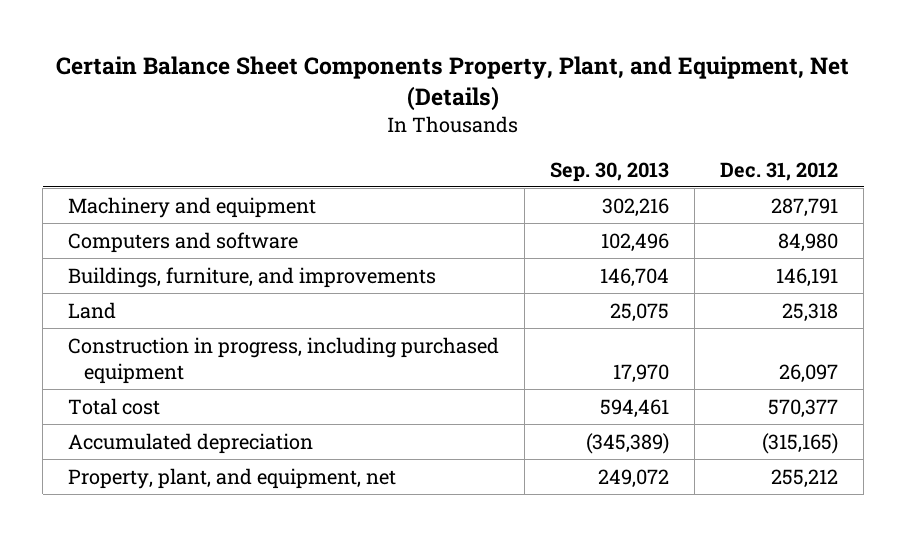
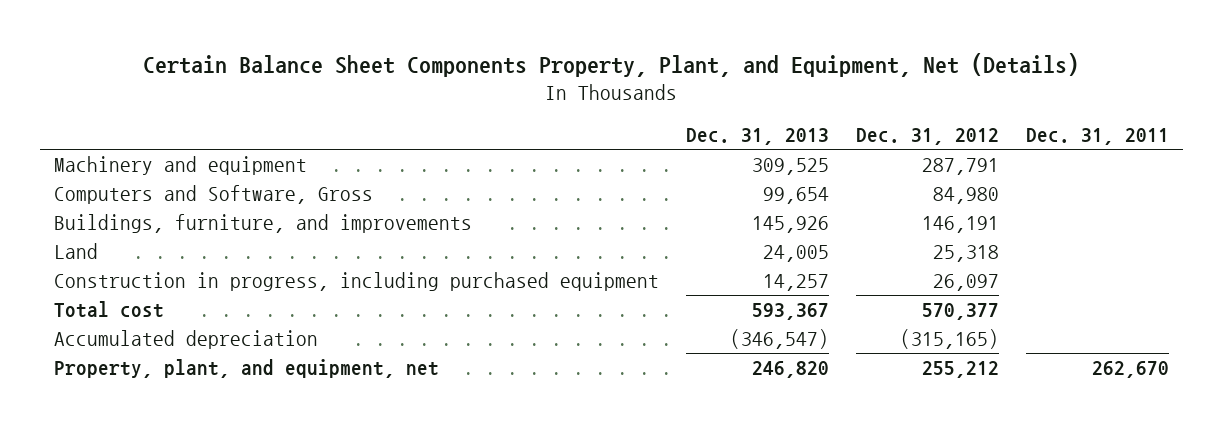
[550,161,670,182] Sep. 30, 2013 -> none
none -> [685,127,829,145] Dec. 31, 2013
none -> [1026,127,1170,145] Dec. 31, 2011
[68,231,299,253] Computers and software -> [53,185,373,205] Computers and Software, Gross

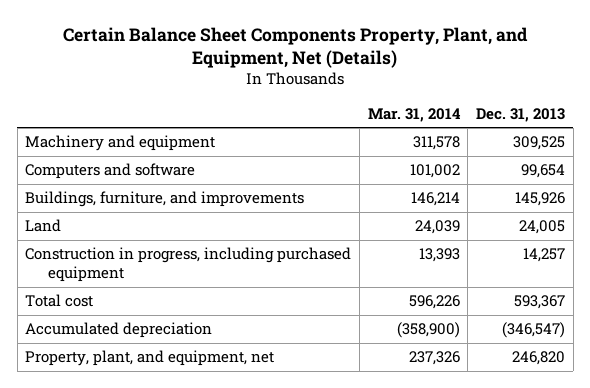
[856,127,1000,145] Dec. 31, 2012 -> none
[1026,127,1170,145] Dec. 31, 2011 -> none
none -> [367,107,461,122] Mar. 31, 2014
[53,185,373,205] Computers and Software, Gross -> [25,163,196,180] Computers and software

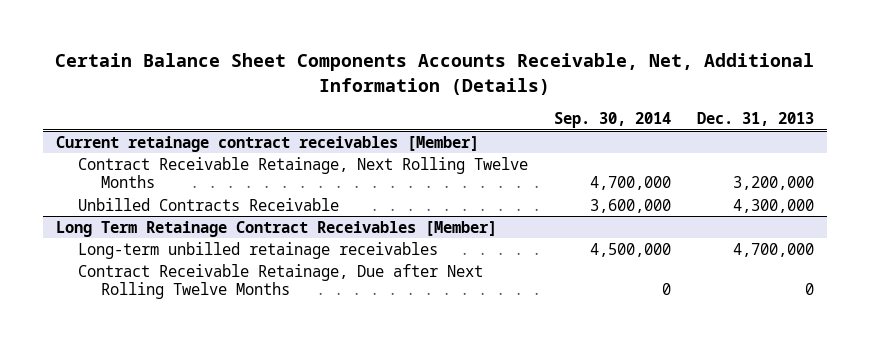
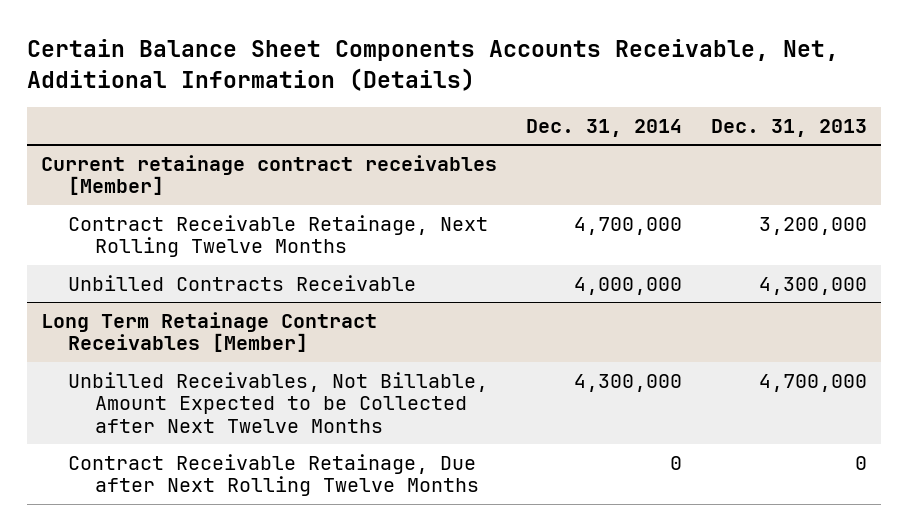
[554,112,672,129] Sep. 30, 2014 -> none
none -> [525,118,682,137] Dec. 31, 2014
[78,241,439,259] Long-term unbilled retainage receivables -> [68,371,489,433] Unbilled Receivables, Not Billable, Amount Expected to be Collected after Next Twelve Months

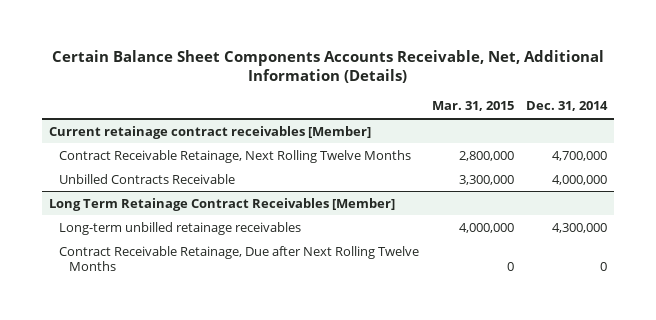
[710,118,867,137] Dec. 31, 2013 -> none
none -> [431,101,514,112] Mar. 31, 2015
[68,371,489,433] Unbilled Receivables, Not Billable, Amount Expected to be Collected after Next Twelve Months -> [58,221,301,235] Long-term unbilled retainage receivables

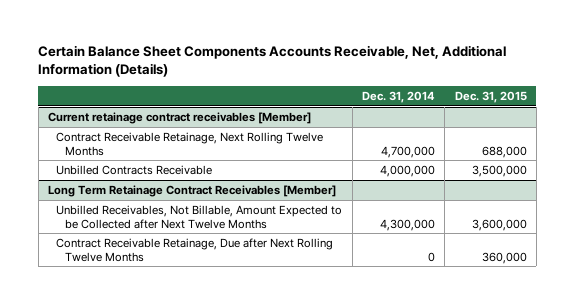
[431,101,514,112] Mar. 31, 2015 -> none
none -> [454,91,527,104] Dec. 31, 2015
[58,221,301,235] Long-term unbilled retainage receivables -> [56,205,343,229] Unbilled Receivables, Not Billable, Amount Expected to be Collected after Next Twelve Months

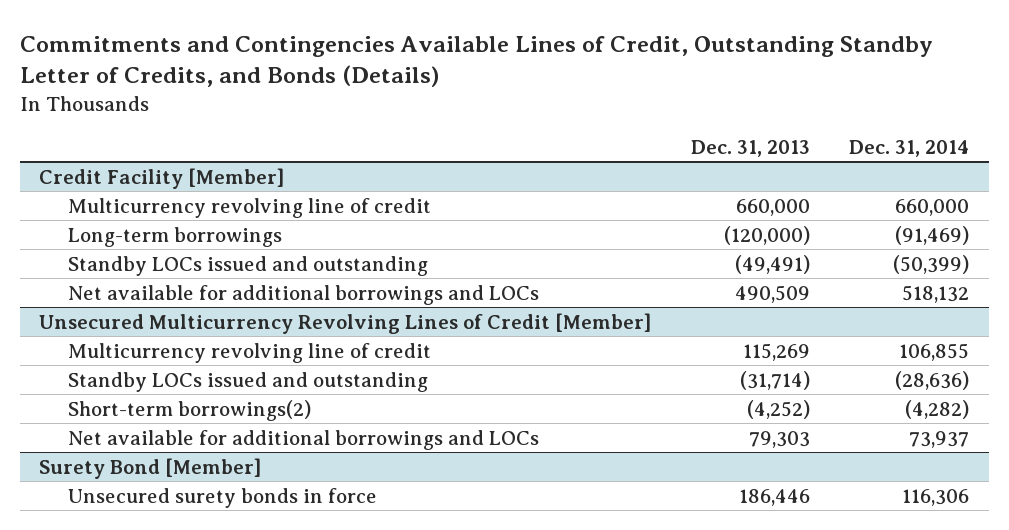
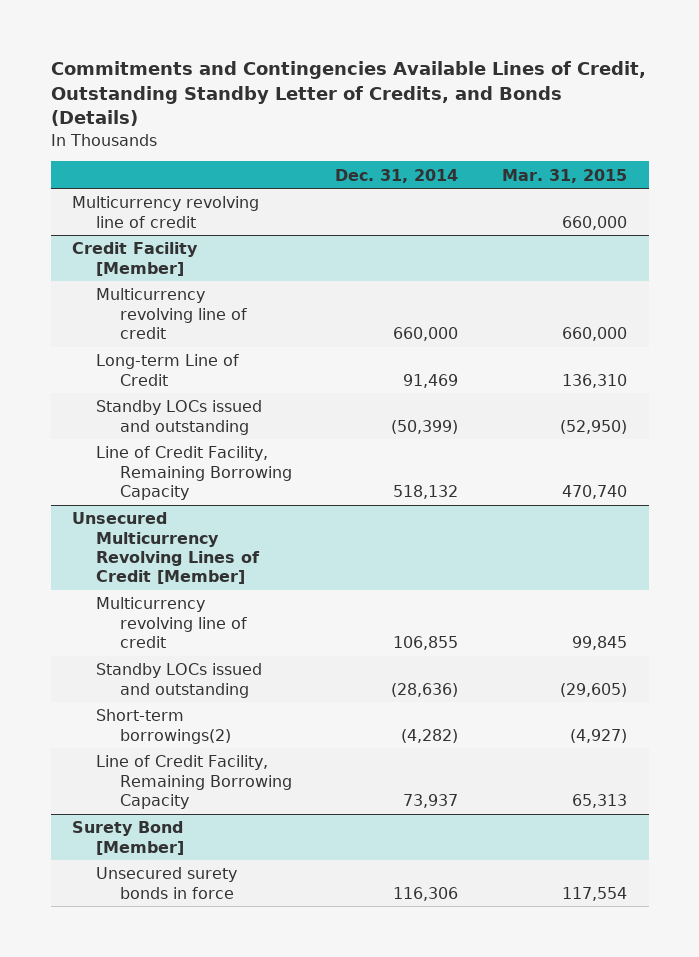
[690,139,810,157] Dec. 31, 2013 -> none
none -> [501,168,627,183] Mar. 31, 2015
none -> [72,196,260,228] Multicurrency revolving line of credit
[67,226,282,247] Long-term borrowings -> [96,354,240,386] Long-term Line of Credit
[895,225,970,245] (91,469) -> [403,373,459,388] 91,469
[67,284,539,305] Net available for additional borrowings and LOCs -> [96,446,292,500] Line of Credit Facility, Remaining Borrowing Capacity
[67,429,539,450] Net available for additional borrowings and LOCs -> [96,755,292,809] Line of Credit Facility, Remaining Borrowing Capacity

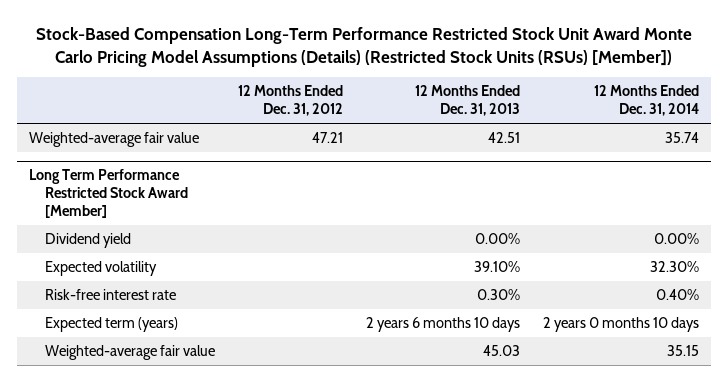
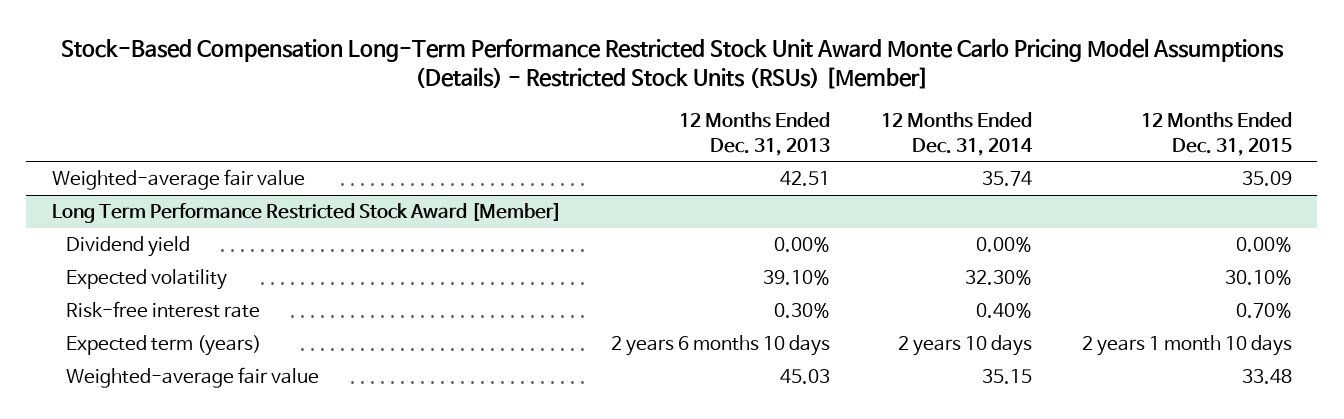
[35,26,692,67] Stock-Based Compensation Long-Term Performance Restricted Stock Unit Award Monte Carlo Pricing Model Assumptions (Details) (Restricted Stock Units (RSUs) [Member]) -> [60,37,1284,89] Stock-Based Compensation Long-Term Performance Restricted Stock Unit Award Monte Carlo Pricing Model Assumptions (Details) - Restricted Stock Units (RSUs) [Member]
[238,85,344,117] 12 Months Ended Dec. 31, 2012 -> none
none -> [1141,112,1293,156] 12 Months Ended Dec. 31, 2015
[543,316,700,332] 2 years 0 months 10 days -> [897,335,1032,357] 2 years 10 days

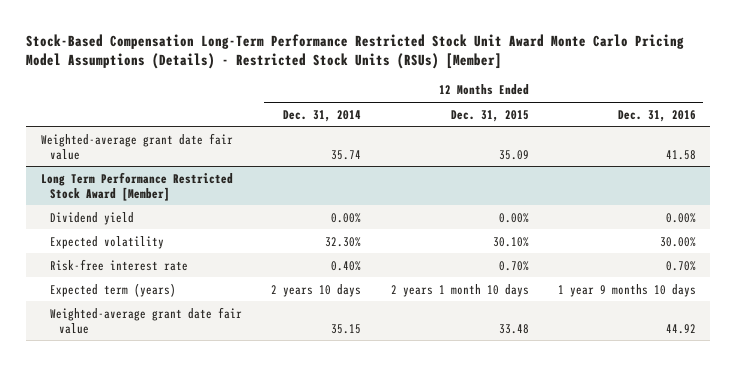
[679,112,831,156] 12 Months Ended Dec. 31, 2013 -> none
none -> [617,109,696,122] Dec. 31, 2016
[51,169,305,191] Weighted-average fair value -> [40,132,233,160] Weighted-average grant date fair value
[66,367,320,389] Weighted-average fair value -> [50,306,243,334] Weighted-average grant date fair value

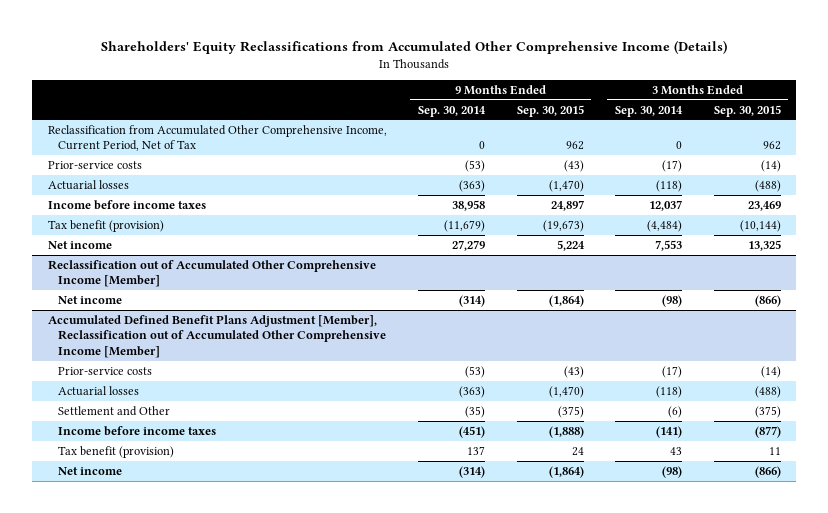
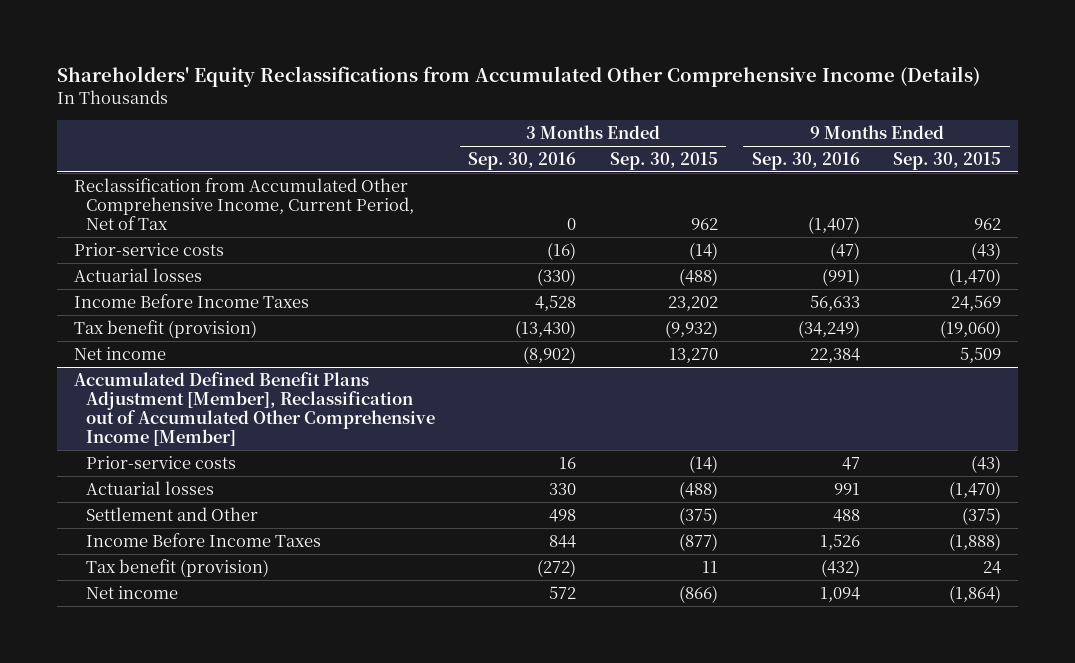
[418,105,487,117] Sep. 30, 2014 -> none
[615,105,684,117] Sep. 30, 2014 -> none
none -> [468,151,577,170] Sep. 30, 2016
none -> [751,151,860,170] Sep. 30, 2016
[47,259,376,288] Reclassification out of Accumulated Other Comprehensive Income [Member] -> none
[57,295,122,304] Net income -> none
[47,199,206,210] Income before income taxes -> [73,293,309,308] Income Before Income Taxes
[550,199,584,211] 24,897 -> [951,294,1002,311] 24,569
[747,200,781,211] 23,469 -> [668,295,719,311] 23,202
[542,219,584,232] (19,673) -> [940,319,1002,338] (19,060)
[739,219,781,232] (10,144) -> [665,319,719,338] (9,932)
[556,239,585,251] 5,224 -> [960,346,1002,363] 5,509
[747,239,781,251] 13,325 -> [669,347,719,363] 13,270
[57,425,216,436] Income before income taxes -> [85,532,321,547] Income Before Income Taxes

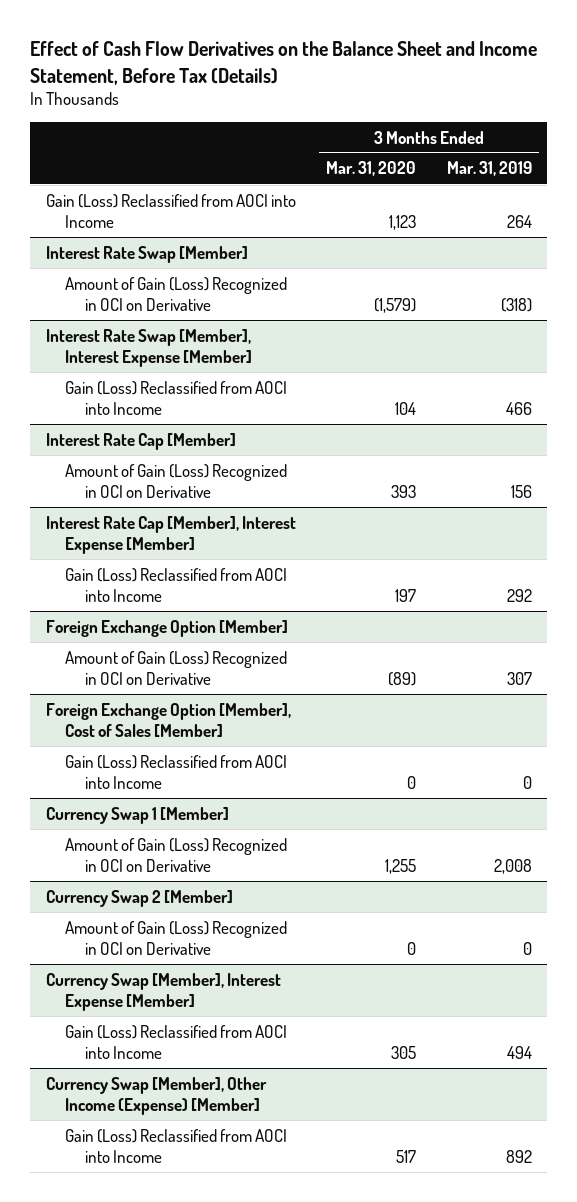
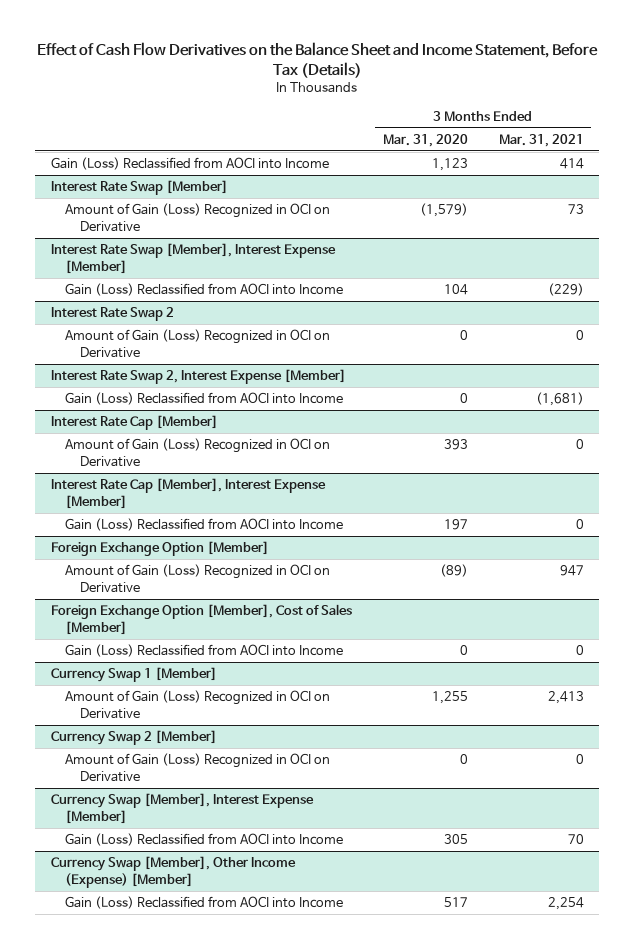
[446,161,532,177] Mar. 31, 2019 -> none
none -> [498,133,584,147] Mar. 31, 2021
none -> [50,307,174,322] Interest Rate Swap 2
none -> [65,329,331,358] Amount of Gain (Loss) Recognized in OCI on Derivative
none -> [50,369,346,385] Interest Rate Swap 2, Interest Expense [Member]
none -> [65,392,344,406] Gain (Loss) Reclassified from AOCI into Income

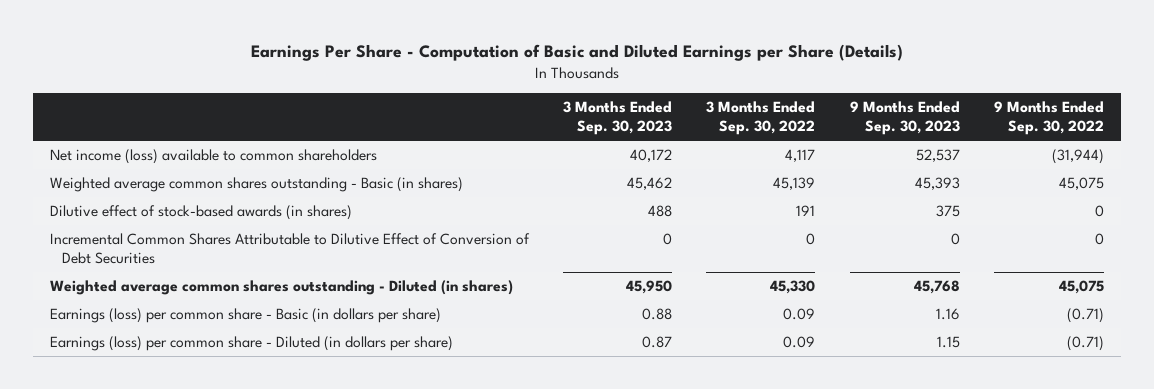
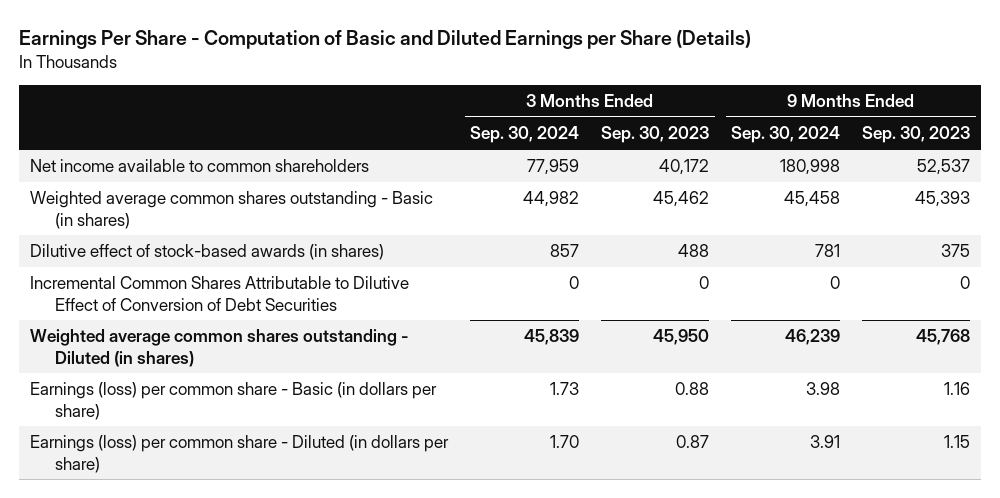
[706,101,816,136] 3 Months Ended Sep. 30, 2022 -> none
[993,101,1104,136] 9 Months Ended Sep. 30, 2022 -> none
none -> [470,126,580,144] Sep. 30, 2024
none -> [731,126,841,144] Sep. 30, 2024
[49,149,377,165] Net income (loss) available to common shareholders -> [30,159,370,173] Net income available to common shareholders

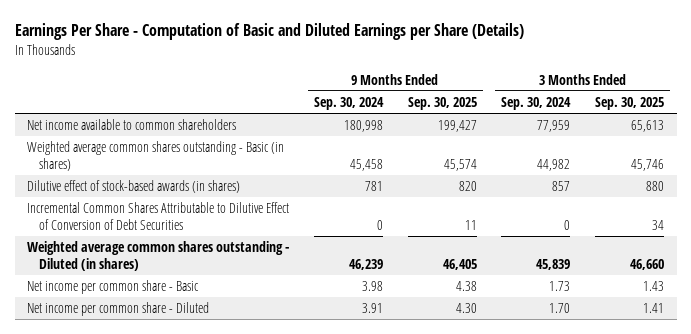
[601,126,710,144] Sep. 30, 2023 -> none
[862,126,971,144] Sep. 30, 2023 -> none
none -> [407,96,477,110] Sep. 30, 2025
none -> [595,96,665,110] Sep. 30, 2025
[30,382,438,420] Earnings (loss) per common share - Basic (in dollars per share) -> [27,280,200,295] Net income per common share - Basic
[30,435,450,473] Earnings (loss) per common share - Diluted (in dollars per share) -> [27,302,210,317] Net income per common share - Diluted

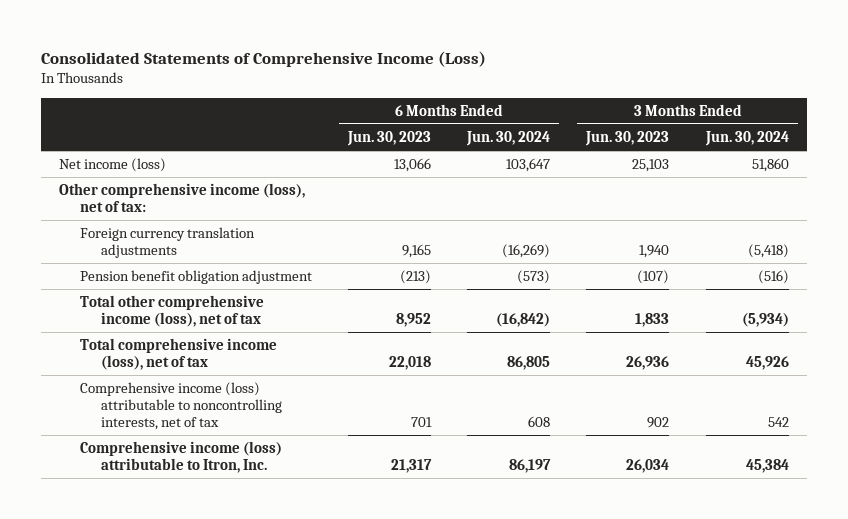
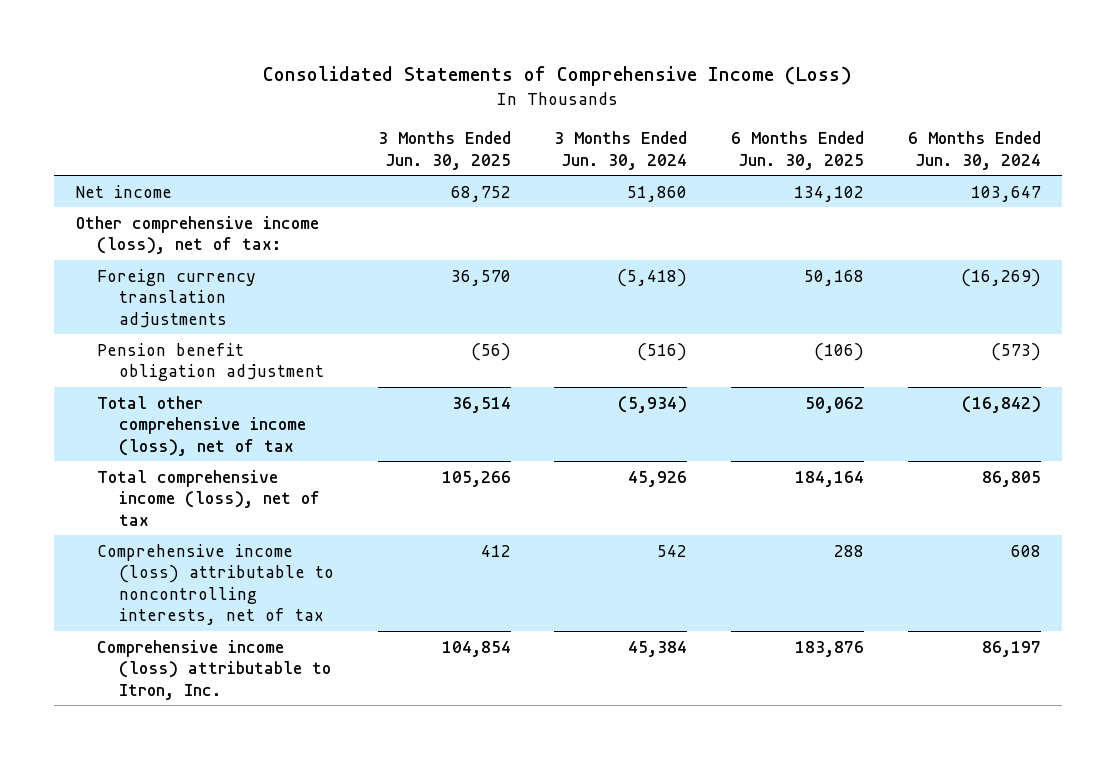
[347,131,432,147] Jun. 30, 2023 -> none
[585,131,670,147] Jun. 30, 2023 -> none
none -> [377,131,511,170] 3 Months Ended Jun. 30, 2025
none -> [731,131,865,170] 6 Months Ended Jun. 30, 2025
[59,158,167,173] Net income (loss) -> [75,184,172,198] Net income

